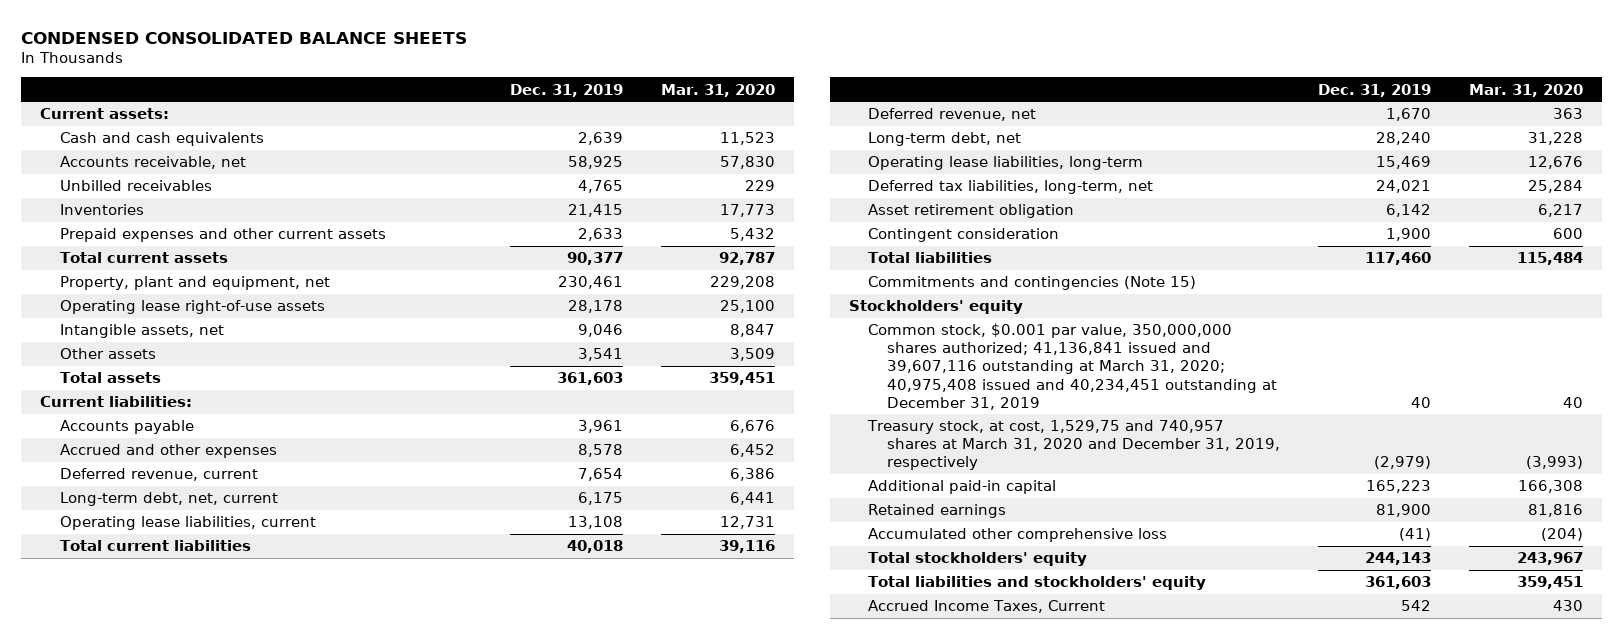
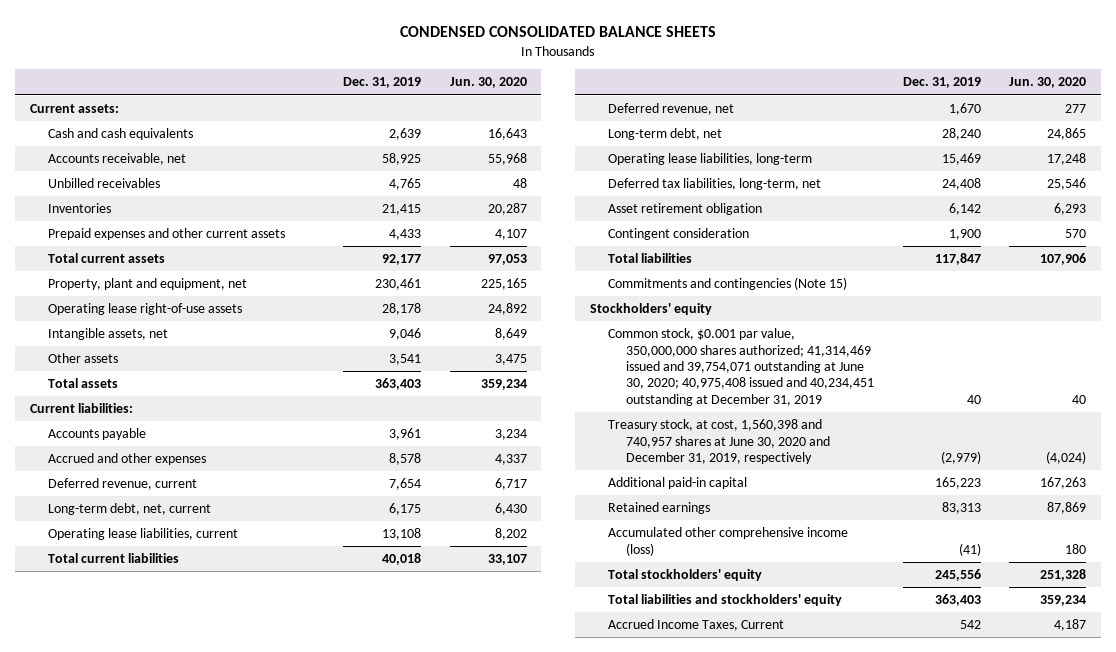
[660,83,775,97] Mar. 31, 2020 -> none
none -> [449,77,527,89] Jun. 30, 2020
[578,228,624,242] 2,633 -> [388,229,421,241] 4,433
[567,252,624,266] 90,377 -> [381,254,421,266] 92,177
[557,372,624,386] 361,603 -> [374,378,421,391] 363,403
[1376,180,1432,194] 24,021 -> [941,178,981,191] 24,408
[1365,252,1432,266] 117,460 -> [934,253,981,266] 117,847
[867,323,1278,410] Common stock, $0.001 par value, 350,000,000 shares authorized; 41,136,841 issued and 39,607,116 outstanding at March 31, 2020; 40,975,408 issued and 40,234,451 outstanding at December 31, 2019 -> [607,328,874,406] Common stock, $0.001 par value, 350,000,000 shares authorized; 41,314,469 issued and 39,754,071 outstanding at June 30, 2020; 40,975,408 issued and 40,234,451 outstanding at December 31, 2019
[866,420,1281,471] Treasury stock, at cost, 1,529,75 and 740,957 shares at March 31, 2020 and December 31, 2019, respectively -> [607,419,830,464] Treasury stock, at cost, 1,560,398 and 740,957 shares at June 30, 2020 and December 31, 2019, respectively
[1376,504,1432,518] 81,900 -> [941,502,981,515] 83,313
[867,528,1167,543] Accumulated other comprehensive loss -> [607,527,848,556] Accumulated other comprehensive income (loss)
[1365,552,1432,566] 244,143 -> [934,569,981,582] 245,556
[1365,576,1432,590] 361,603 -> [934,594,981,607] 363,403

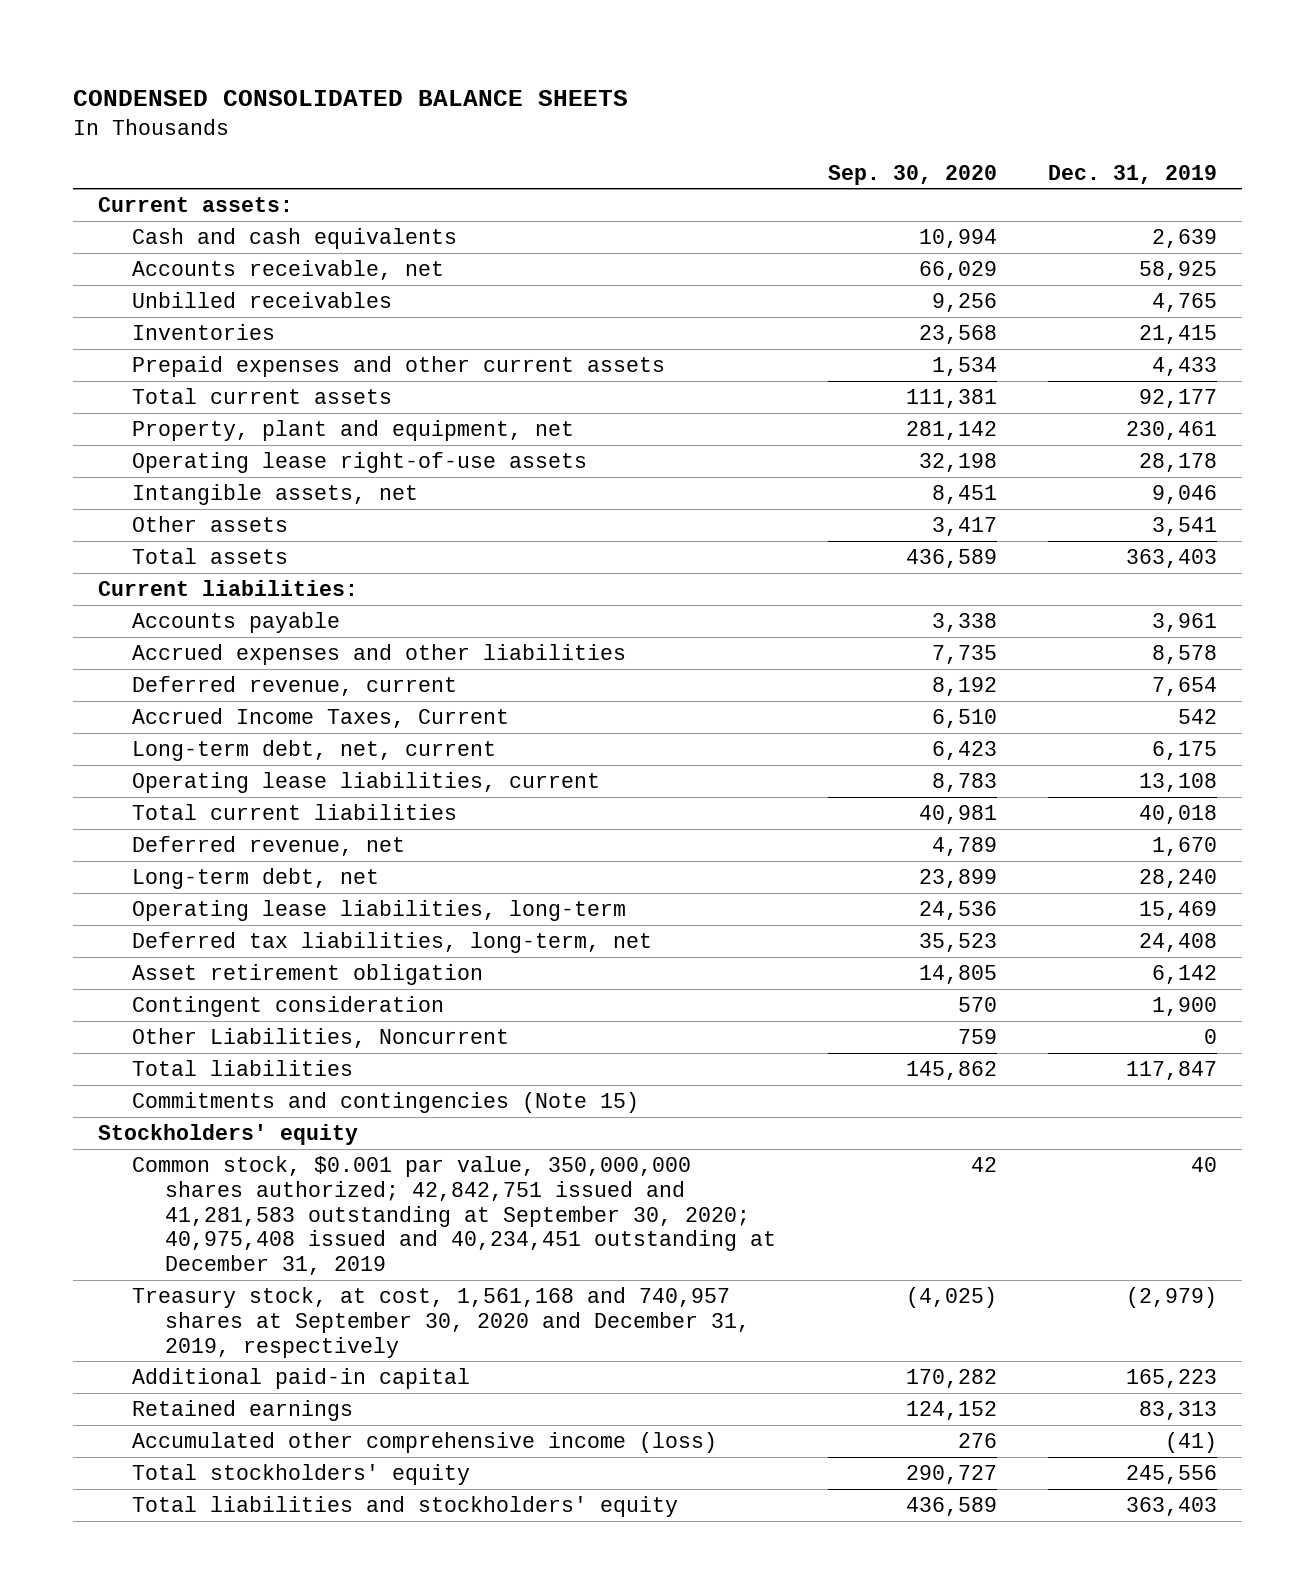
[449,77,527,89] Jun. 30, 2020 -> none
none -> [827,164,997,185] Sep. 30, 2020
[47,453,206,466] Accrued and other expenses -> [131,644,626,666] Accrued expenses and other liabilities
[607,619,784,632] Accrued Income Taxes, Current -> [131,708,509,729] Accrued Income Taxes, Current
none -> [131,1028,509,1049] Other Liabilities, Noncurrent
[607,328,874,406] Common stock, $0.001 par value, 350,000,000 shares authorized; 41,314,469 issued and 39,754,071 outstanding at June 30, 2020; 40,975,408 issued and 40,234,451 outstanding at December 31, 2019 -> [131,1156,777,1276] Common stock, $0.001 par value, 350,000,000 shares authorized; 42,842,751 issued and 41,281,583 outstanding at September 30, 2020; 40,975,408 issued and 40,234,451 outstanding at December 31, 2019
[607,419,830,464] Treasury stock, at cost, 1,560,398 and 740,957 shares at June 30, 2020 and December 31, 2019, respectively -> [131,1287,751,1358] Treasury stock, at cost, 1,561,168 and 740,957 shares at September 30, 2020 and December 31, 2019, respectively

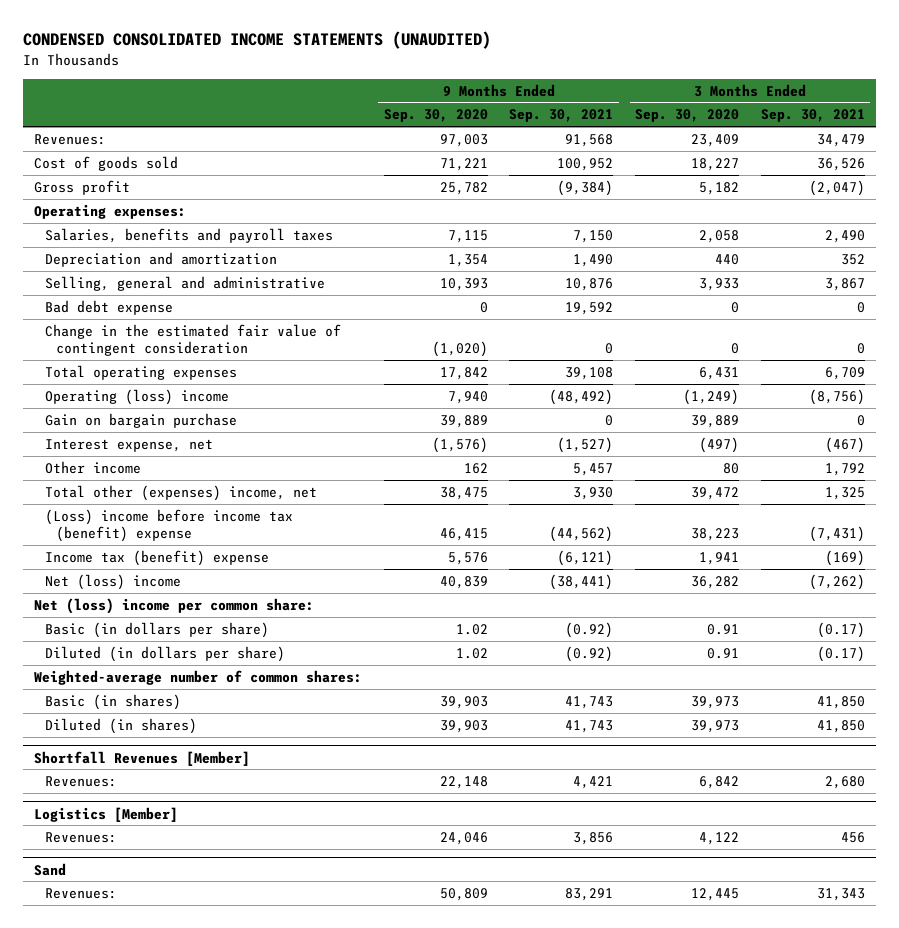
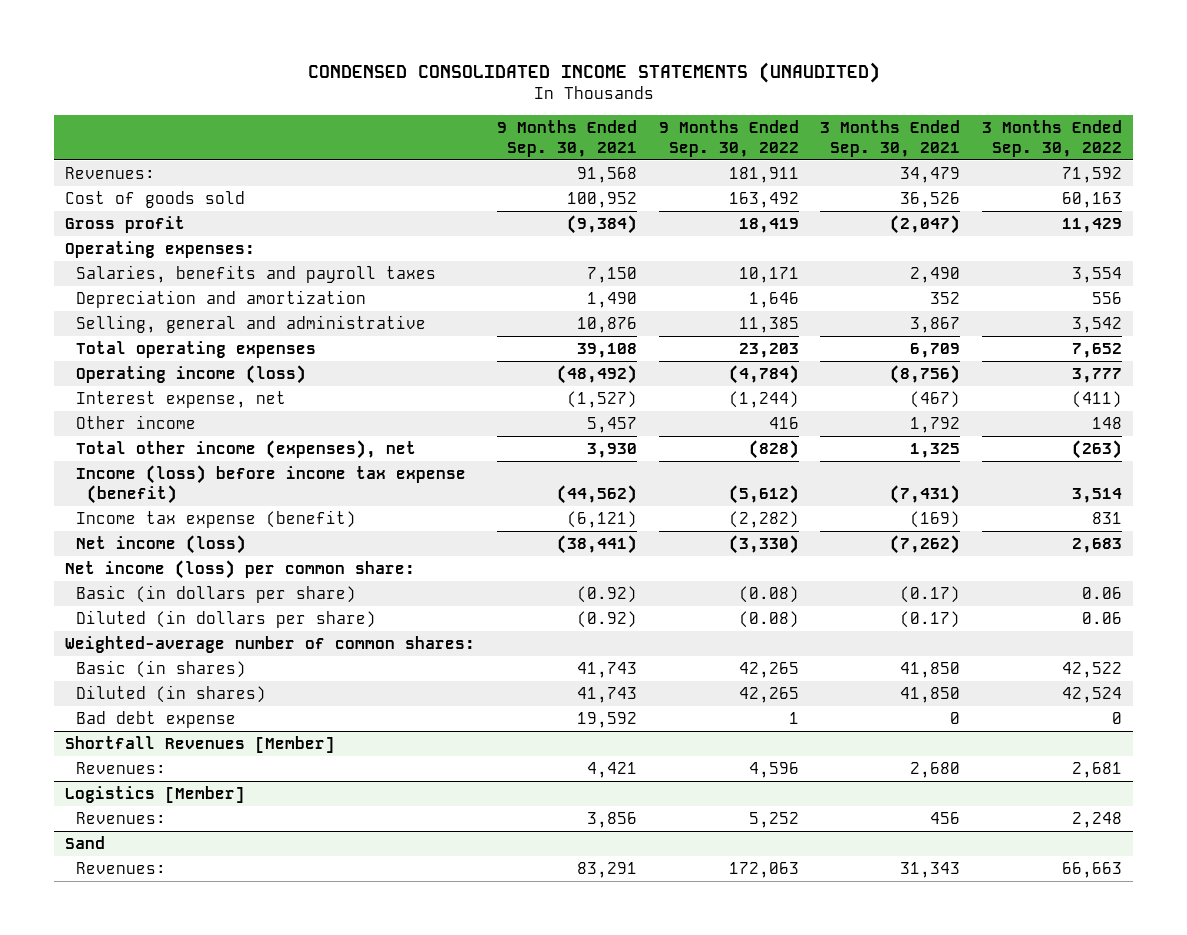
[383,109,488,123] Sep. 30, 2020 -> none
[635,109,740,123] Sep. 30, 2020 -> none
none -> [658,119,799,157] 9 Months Ended Sep. 30, 2022
none -> [982,119,1123,157] 3 Months Ended Sep. 30, 2022
[45,323,342,357] Change in the estimated fair value of contingent consideration -> none
[45,412,238,428] Gain on bargain purchase -> none
[45,388,230,405] Operating (loss) income -> [76,364,307,384] Operating income (loss)
[45,484,318,501] Total other (expenses) income, net -> [76,439,417,459] Total other income (expenses), net
[45,508,294,543] (Loss) income before income tax (benefit) expense -> [76,464,467,504] Income (loss) before income tax expense (benefit)
[45,549,270,566] Income tax (benefit) expense -> [76,509,357,528] Income tax expense (benefit)
[45,573,182,590] Net (loss) income -> [76,534,247,554] Net income (loss)
[34,597,315,614] Net (loss) income per common share: -> [64,559,415,579] Net income (loss) per common share:
[45,299,174,315] Bad debt expense -> [76,710,237,728] Bad debt expense

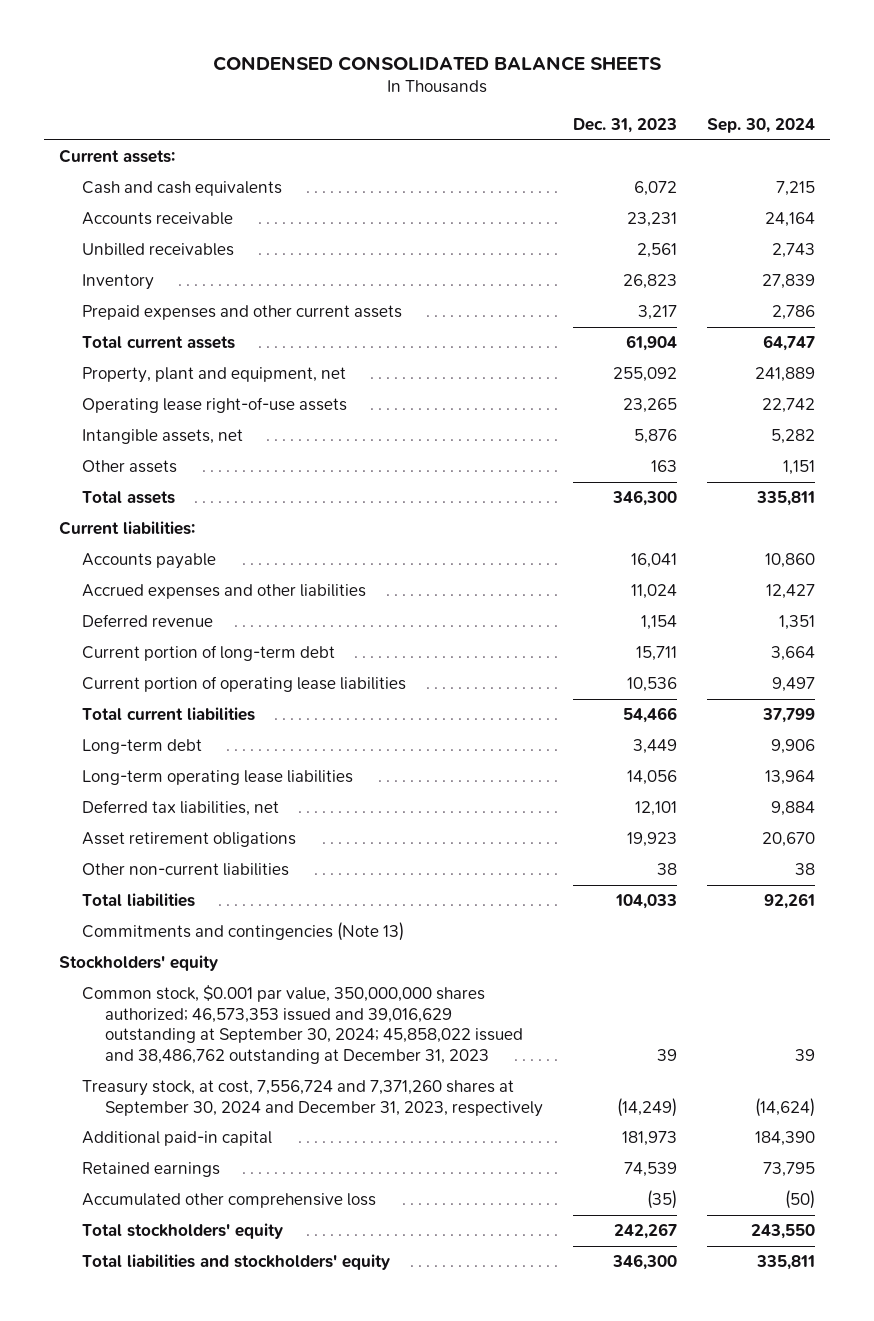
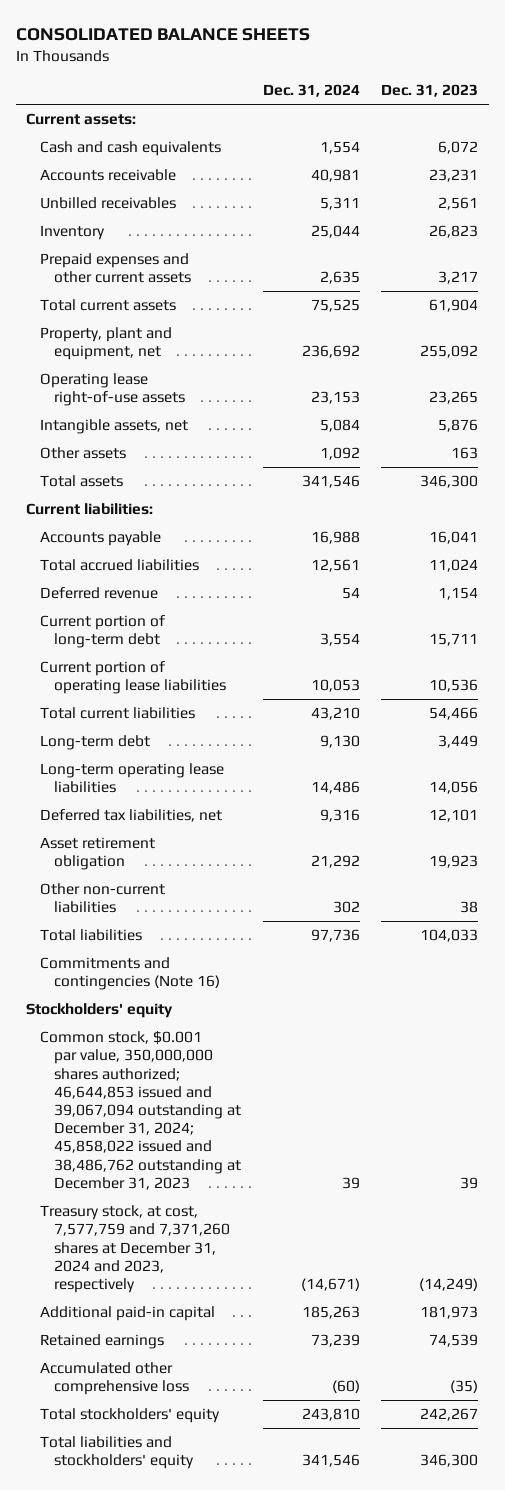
[212,55,661,71] CONDENSED CONSOLIDATED BALANCE SHEETS -> [15,27,310,41] CONSOLIDATED BALANCE SHEETS
[706,118,815,134] Sep. 30, 2024 -> none
none -> [262,84,360,98] Dec. 31, 2024
[81,584,366,600] Accrued expenses and other liabilities -> [40,559,200,572] Total accrued liabilities
[81,832,296,848] Asset retirement obligations -> [40,837,156,871] Asset retirement obligation
[81,922,404,942] Commitments and contingencies (Note 13) -> [40,957,221,991] Commitments and contingencies (Note 16)
[81,985,523,1065] Common stock, $0.001 par value, 350,000,000 shares authorized; 46,573,353 issued and 39,016,629 outstanding at September 30, 2024; 45,858,022 issued and 38,486,762 outstanding at December 31, 2023 -> [40,1031,242,1190] Common stock, $0.001 par value, 350,000,000 shares authorized; 46,644,853 issued and 39,067,094 outstanding at December 31, 2024; 45,858,022 issued and 38,486,762 outstanding at December 31, 2023
[81,1080,543,1117] Treasury stock, at cost, 7,556,724 and 7,371,260 shares at September 30, 2024 and December 31, 2023, respectively -> [40,1205,231,1293] Treasury stock, at cost, 7,577,759 and 7,371,260 shares at December 31, 2024 and 2023, respectively

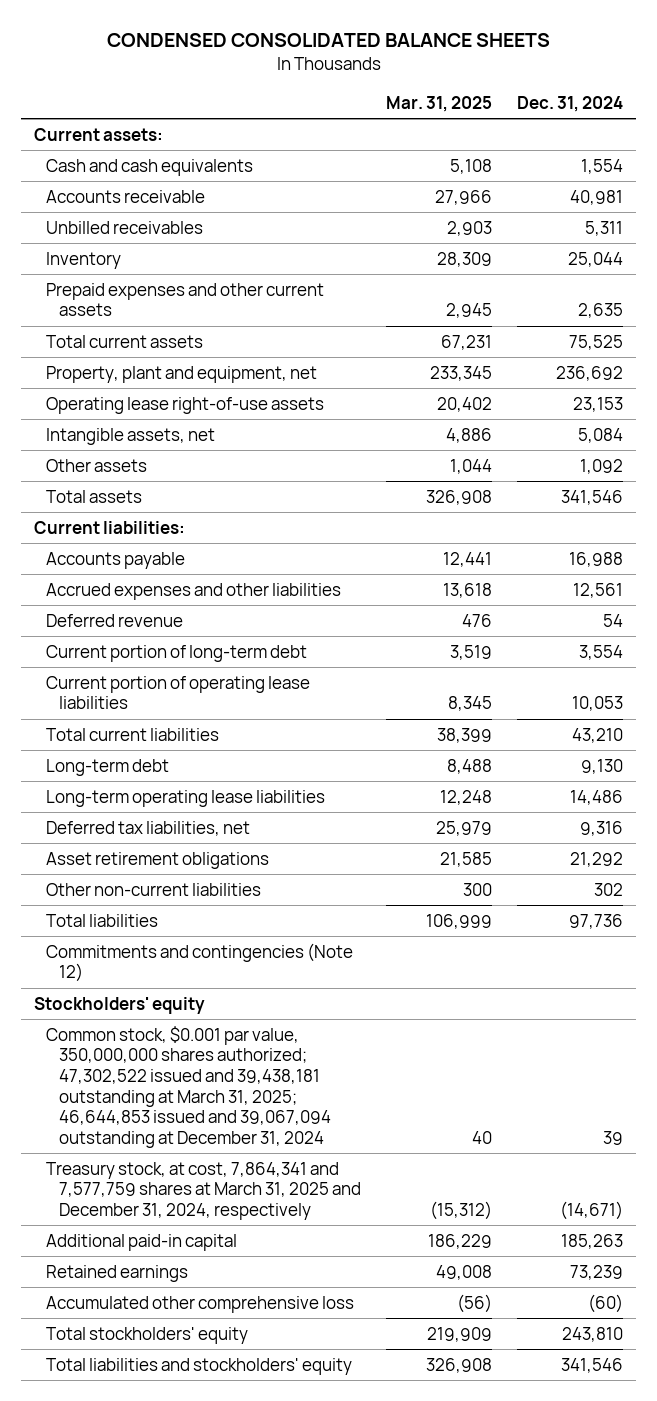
[15,27,310,41] CONSOLIDATED BALANCE SHEETS -> [106,33,550,48] CONDENSED CONSOLIDATED BALANCE SHEETS
[381,84,479,98] Dec. 31, 2023 -> none
none -> [386,95,493,112] Mar. 31, 2025
[40,559,200,572] Total accrued liabilities -> [46,582,342,600] Accrued expenses and other liabilities
[40,837,156,871] Asset retirement obligation -> [46,851,270,869] Asset retirement obligations
[40,957,221,991] Commitments and contingencies (Note 16) -> [46,942,354,983] Commitments and contingencies (Note 12)
[40,1031,242,1190] Common stock, $0.001 par value, 350,000,000 shares authorized; 46,644,853 issued and 39,067,094 outstanding at December 31, 2024; 45,858,022 issued and 38,486,762 outstanding at December 31, 2023 -> [46,1025,332,1148] Common stock, $0.001 par value, 350,000,000 shares authorized; 47,302,522 issued and 39,438,181 outstanding at March 31, 2025; 46,644,853 issued and 39,067,094 outstanding at December 31, 2024
[40,1205,231,1293] Treasury stock, at cost, 7,577,759 and 7,371,260 shares at December 31, 2024 and 2023, respectively -> [46,1161,362,1220] Treasury stock, at cost, 7,864,341 and 7,577,759 shares at March 31, 2025 and December 31, 2024, respectively

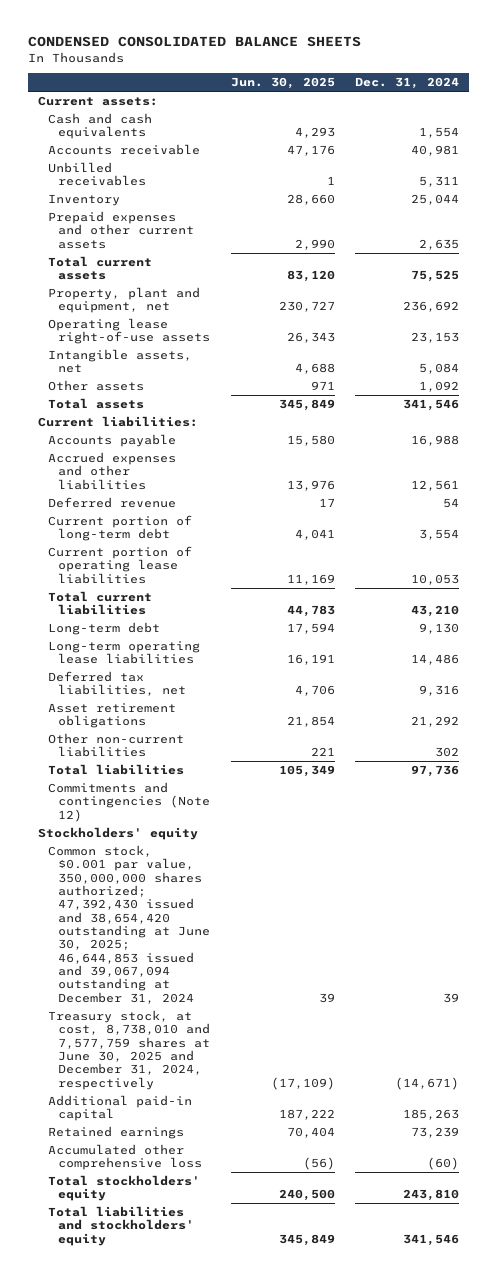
[386,95,493,112] Mar. 31, 2025 -> none
none -> [230,77,335,90] Jun. 30, 2025
[46,1025,332,1148] Common stock, $0.001 par value, 350,000,000 shares authorized; 47,302,522 issued and 39,438,181 outstanding at March 31, 2025; 46,644,853 issued and 39,067,094 outstanding at December 31, 2024 -> [48,845,211,1004] Common stock, $0.001 par value, 350,000,000 shares authorized; 47,392,430 issued and 38,654,420 outstanding at June 30, 2025; 46,644,853 issued and 39,067,094 outstanding at December 31, 2024
[46,1161,362,1220] Treasury stock, at cost, 7,864,341 and 7,577,759 shares at March 31, 2025 and December 31, 2024, respectively -> [48,1010,211,1090] Treasury stock, at cost, 8,738,010 and 7,577,759 shares at June 30, 2025 and December 31, 2024, respectively

